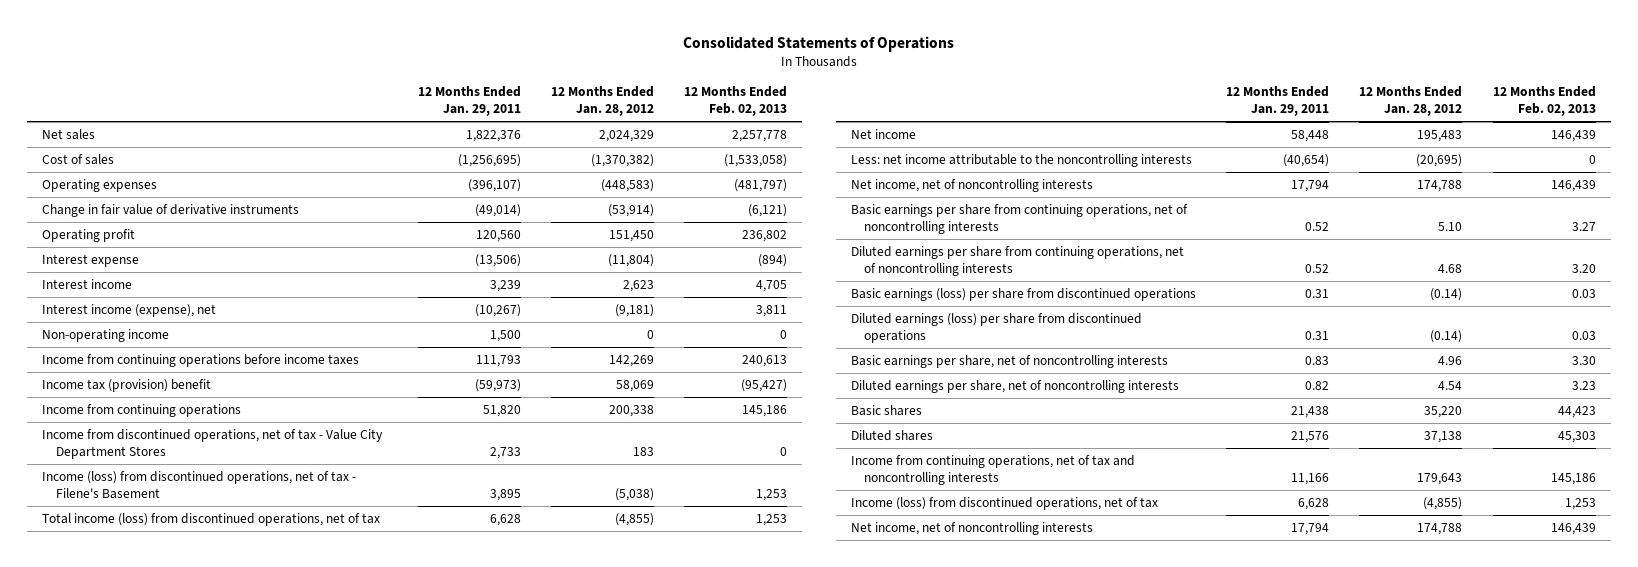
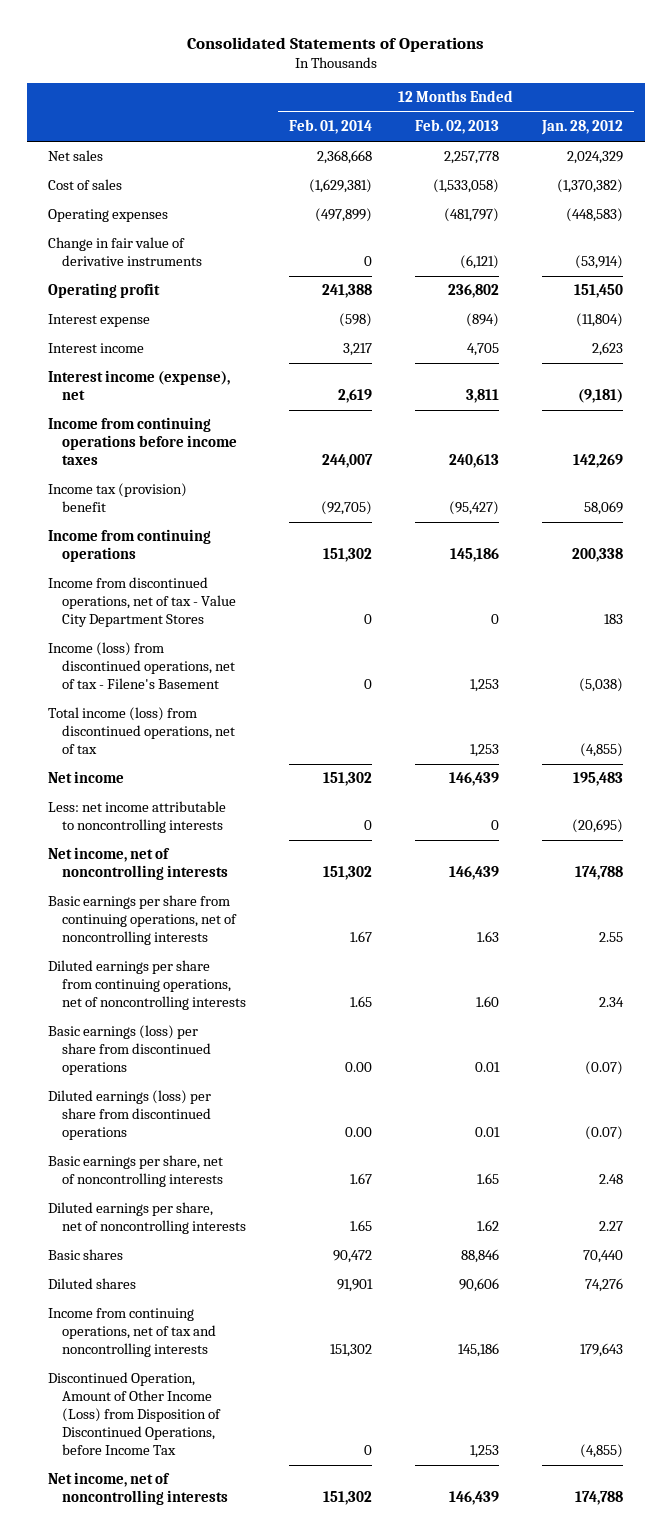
[417,85,521,117] 12 Months Ended Jan. 29, 2011 -> none
none -> [288,119,372,135] Feb. 01, 2014
[42,328,170,342] Non-operating income -> none
[850,153,1192,167] Less: net income attributable to the noncontrolling interests -> [48,801,227,834] Less: net income attributable to noncontrolling interests
[1438,222,1463,232] 5.10 -> [599,932,624,943] 2.55
[1571,222,1596,232] 3.27 -> [476,931,499,943] 1.63
[1438,264,1463,274] 4.68 -> [599,997,625,1008] 2.34
[1571,264,1596,274] 3.20 -> [475,996,499,1008] 1.60
[1430,287,1463,301] (0.14) -> [585,1061,624,1076] (0.07)
[1571,288,1596,298] 0.03 -> [474,1062,500,1073] 0.01
[1430,330,1463,344] (0.14) -> [585,1126,624,1141] (0.07)
[1571,331,1596,341] 0.03 -> [474,1127,500,1138] 0.01
[1438,355,1463,365] 4.96 -> [599,1174,624,1185] 2.48
[1571,355,1596,365] 3.30 -> [476,1173,499,1185] 1.65
[1438,380,1463,390] 4.54 -> [599,1221,624,1232] 2.27
[1571,380,1596,390] 3.23 -> [476,1220,499,1232] 1.62
[1424,405,1463,418] 35,220 -> [583,1250,624,1264] 70,440
[1557,405,1596,418] 44,423 -> [460,1249,499,1264] 88,846
[1424,430,1463,443] 37,138 -> [585,1278,624,1293] 74,276
[1557,430,1596,443] 45,303 -> [458,1278,499,1293] 90,606
[850,496,1158,510] Income (loss) from discontinued operations, net of tax -> [48,1372,221,1456] Discontinued Operation, Amount of Other Income (Loss) from Disposition of Discontinued Operations, before Income Tax

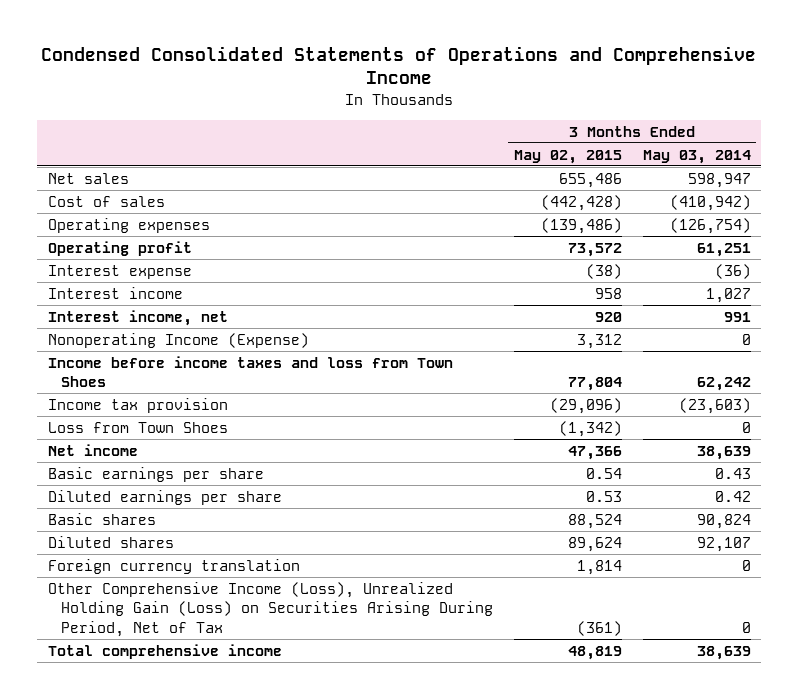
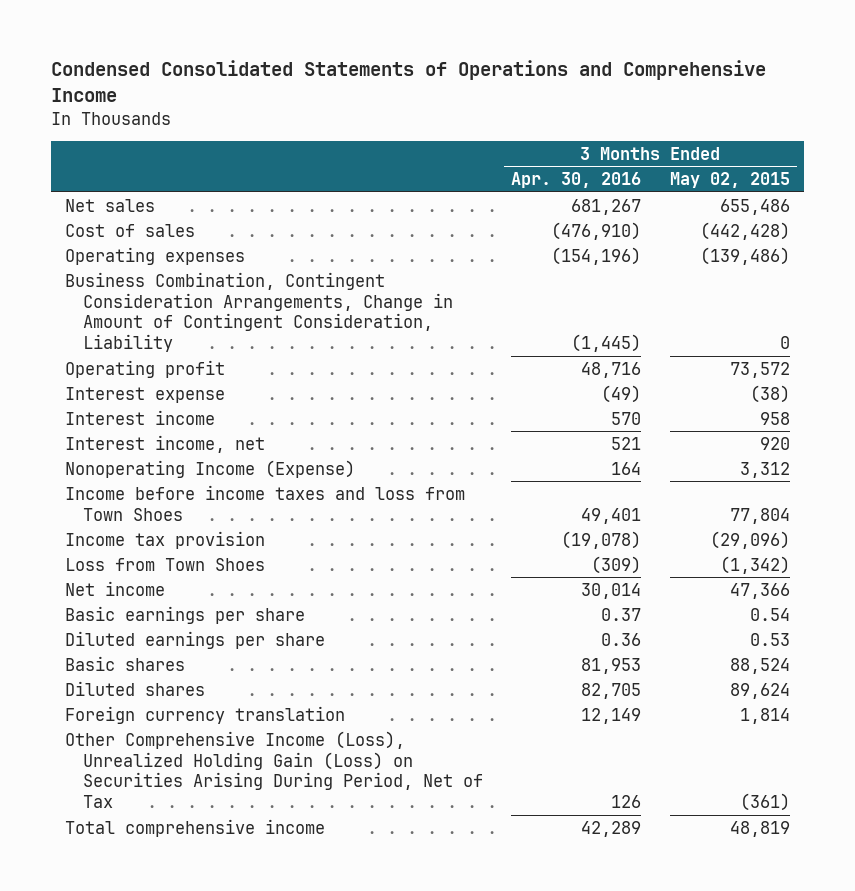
[642,149,751,164] May 03, 2014 -> none
none -> [511,172,642,189] Apr. 30, 2016
none -> [64,271,453,353] Business Combination, Contingent Consideration Arrangements, Change in Amount of Contingent Consideration, Liability

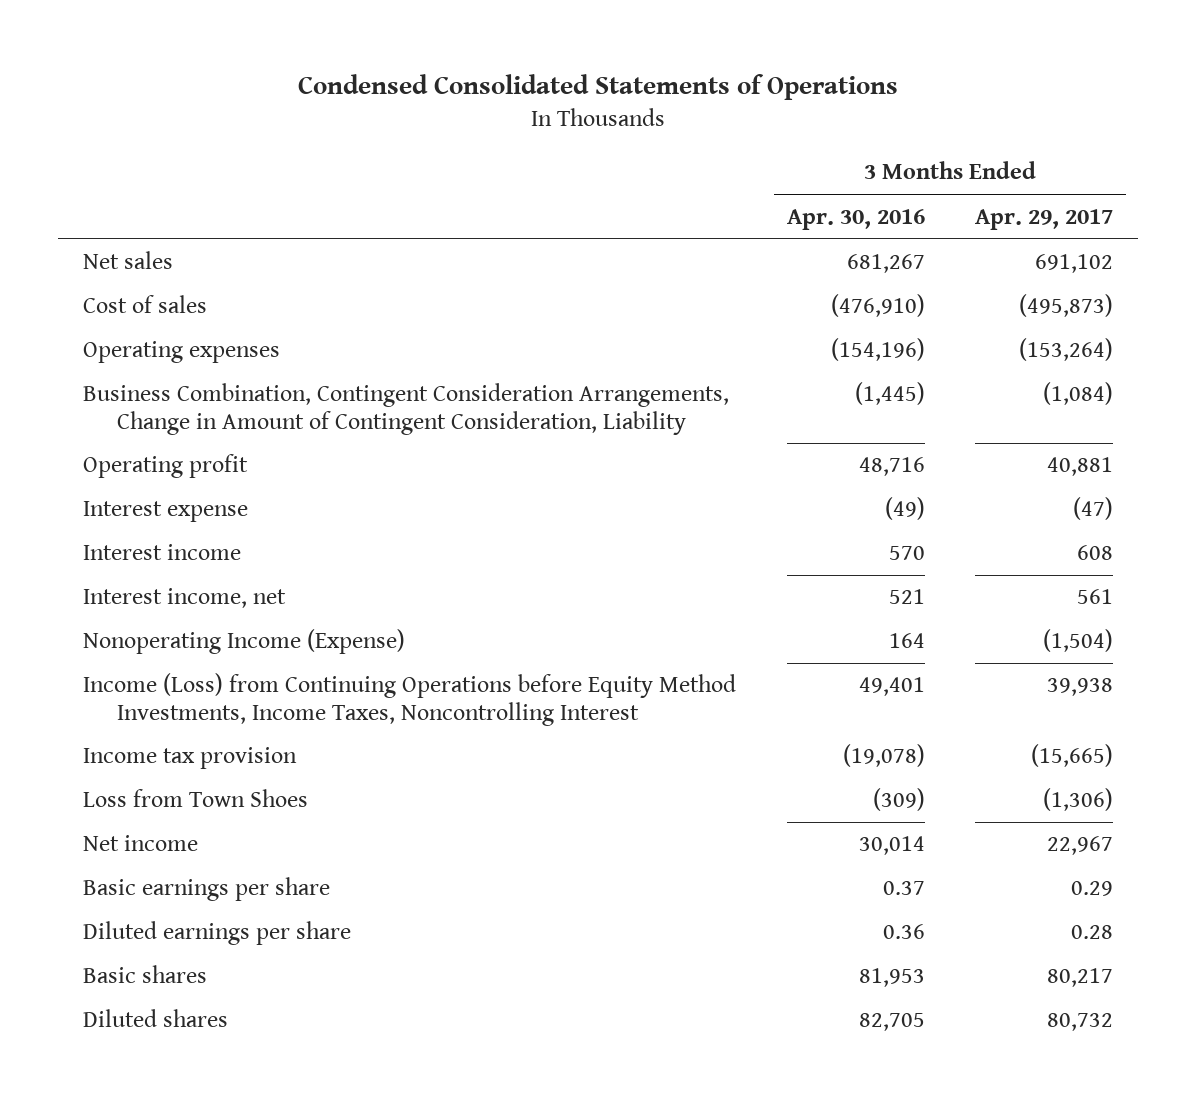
[50,60,766,103] Condensed Consolidated Statements of Operations and Comprehensive Income -> [298,74,899,101] Condensed Consolidated Statements of Operations
[669,172,790,189] May 02, 2015 -> none
none -> [975,208,1114,230] Apr. 29, 2017
[64,484,465,521] Income before income taxes and loss from Town Shoes -> [83,673,737,726] Income (Loss) from Continuing Operations before Equity Method Investments, Income Taxes, Noncontrolling Interest
[64,705,345,724] Foreign currency translation -> none
[64,730,483,809] Other Comprehensive Income (Loss), Unrealized Holding Gain (Loss) on Securities Arising During Period, Net of Tax -> none
[64,818,325,837] Total comprehensive income -> none

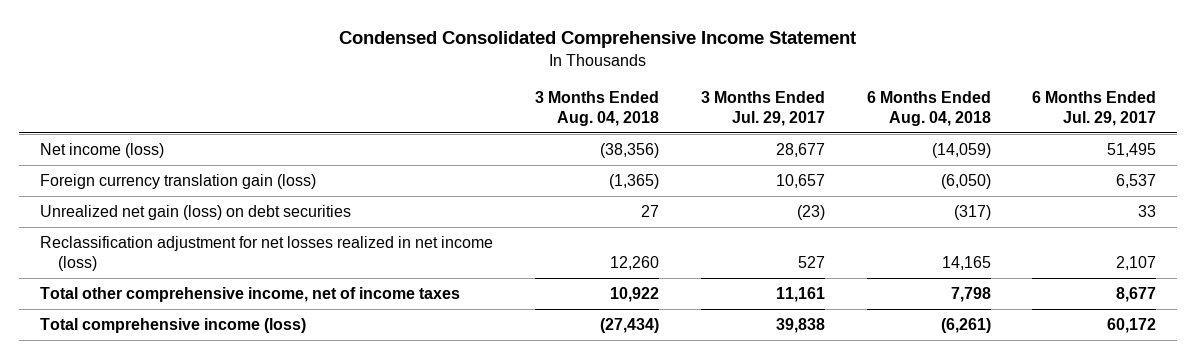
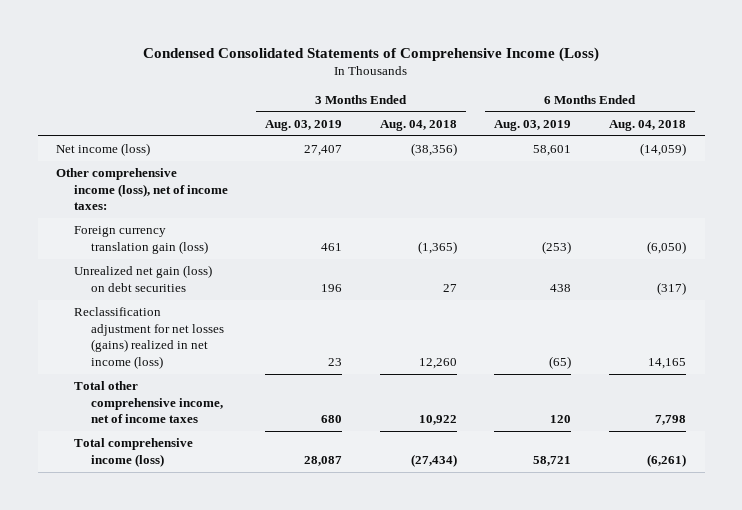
[339,31,857,49] Condensed Consolidated Comprehensive Income Statement -> [143,46,600,62] Condensed Consolidated Statements of Comprehensive Income (Loss)
[700,91,825,126] 3 Months Ended Jul. 29, 2017 -> none
[1032,91,1157,126] 6 Months Ended Jul. 29, 2017 -> none
none -> [265,119,343,131] Aug. 03, 2019
none -> [494,119,572,131] Aug. 03, 2019
none -> [56,168,228,211] Other comprehensive income (loss), net of income taxes:
[40,235,494,271] Reclassification adjustment for net losses realized in net income (loss) -> [73,307,224,370] Reclassification adjustment for net losses (gains) realized in net income (loss)

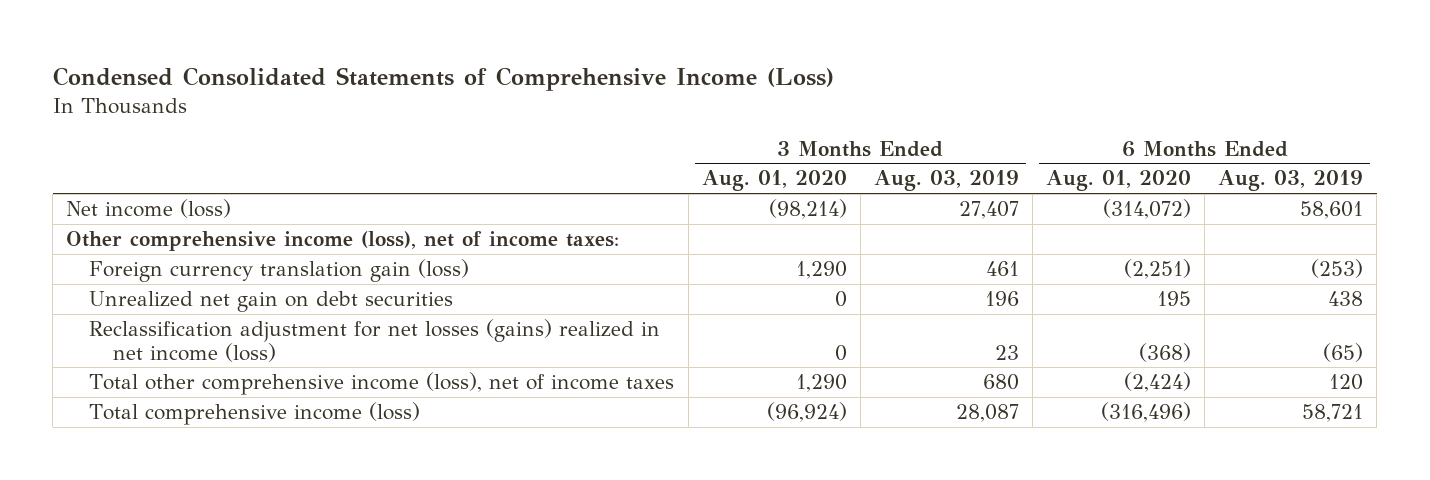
[379,119,457,131] Aug. 04, 2018 -> none
[608,119,686,131] Aug. 04, 2018 -> none
none -> [701,170,847,192] Aug. 01, 2020
none -> [1046,170,1192,192] Aug. 01, 2020
[73,265,212,292] Unrealized net gain (loss) on debt securities -> [89,290,454,312] Unrealized net gain on debt securities
[73,381,223,424] Total other comprehensive income, net of income taxes -> [89,371,675,395] Total other comprehensive income (loss), net of income taxes

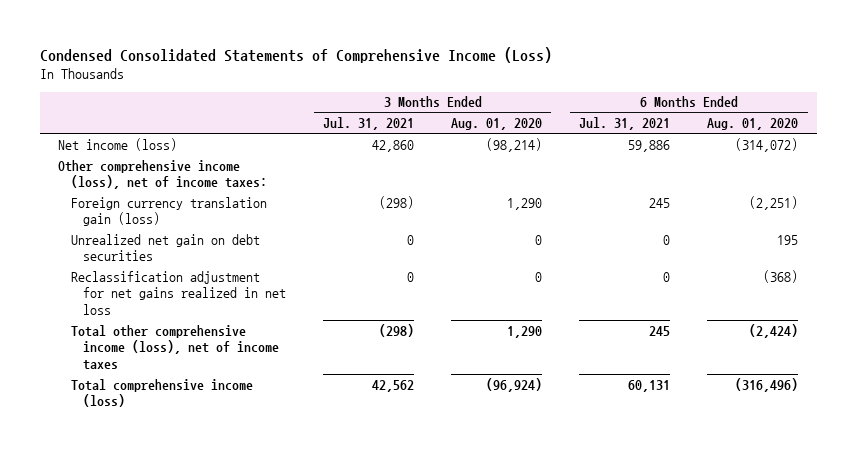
[873,170,1019,192] Aug. 03, 2019 -> none
[1218,170,1364,192] Aug. 03, 2019 -> none
none -> [323,117,415,131] Jul. 31, 2021
none -> [579,117,671,131] Jul. 31, 2021
[89,318,661,362] Reclassification adjustment for net losses (gains) realized in net income (loss) -> [70,270,287,315] Reclassification adjustment for net gains realized in net loss

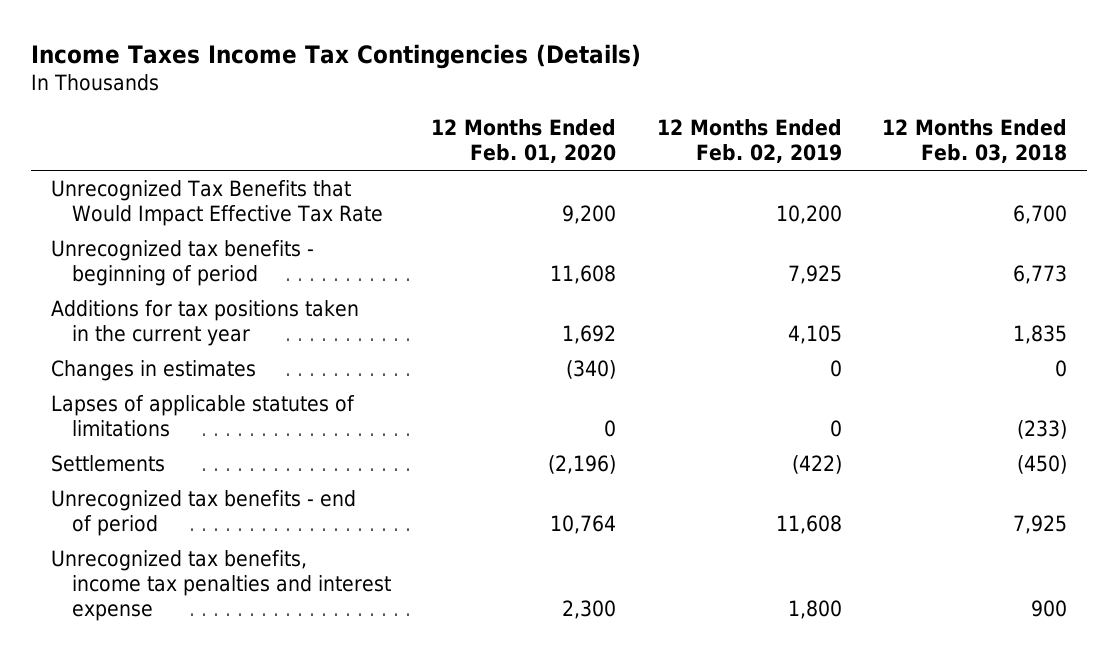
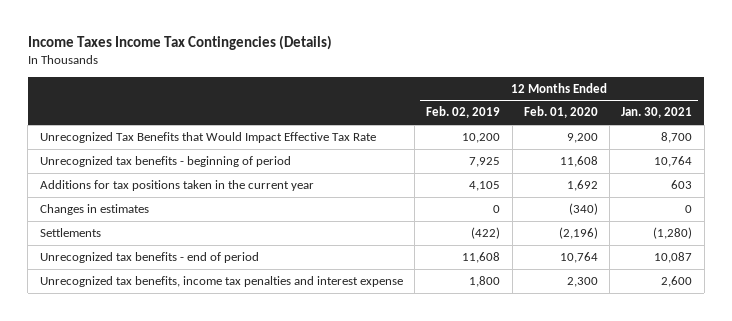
[881,119,1067,164] 12 Months Ended Feb. 03, 2018 -> none
none -> [621,107,693,119] Jan. 30, 2021
[51,394,356,437] Lapses of applicable statutes of limitations -> none

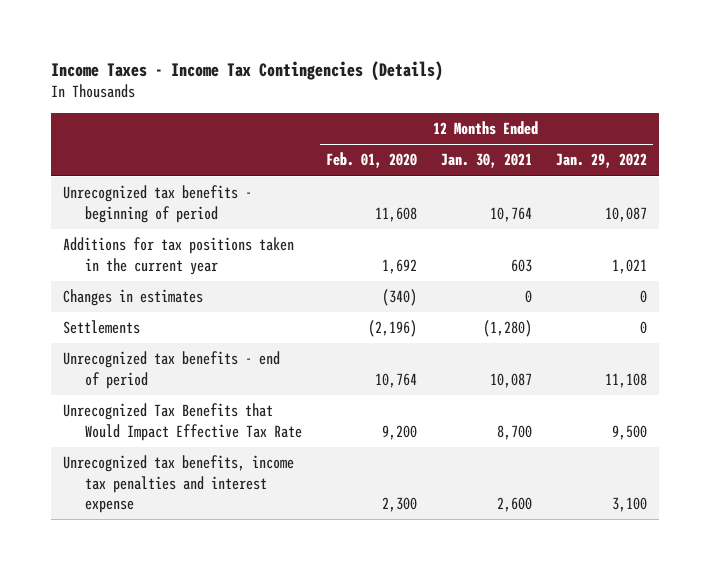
[27,35,332,51] Income Taxes Income Tax Contingencies (Details) -> [51,60,444,81] Income Taxes - Income Tax Contingencies (Details)
[426,106,501,119] Feb. 02, 2019 -> none
none -> [555,153,647,169] Jan. 29, 2022
[39,132,376,144] Unrecognized Tax Benefits that Would Impact Effective Tax Rate -> [63,403,302,441] Unrecognized Tax Benefits that Would Impact Effective Tax Rate

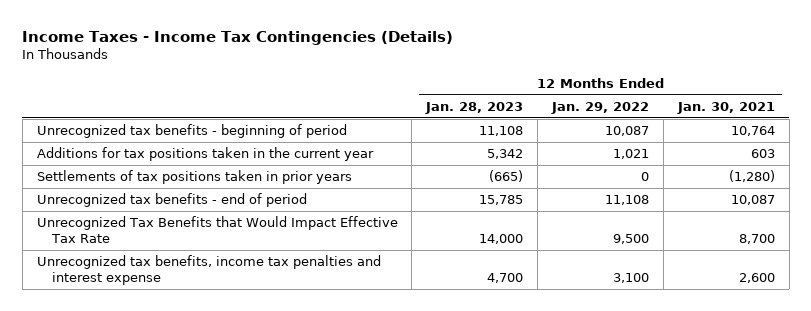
[325,152,417,169] Feb. 01, 2020 -> none
none -> [425,101,524,114] Jan. 28, 2023
[63,289,204,307] Changes in estimates -> none
[63,320,141,335] Settlements -> [36,170,352,185] Settlements of tax positions taken in prior years

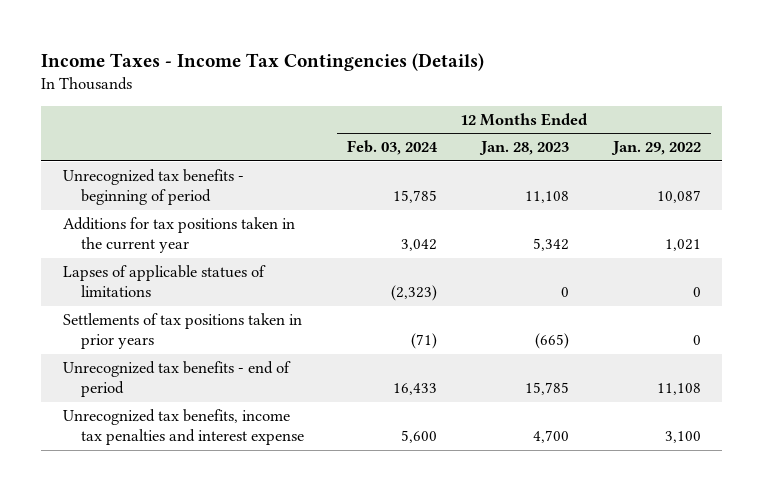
[676,101,775,114] Jan. 30, 2021 -> none
none -> [347,140,439,156] Feb. 03, 2024
none -> [63,265,267,298] Lapses of applicable statues of limitations
[36,216,398,244] Unrecognized Tax Benefits that Would Impact Effective Tax Rate -> none

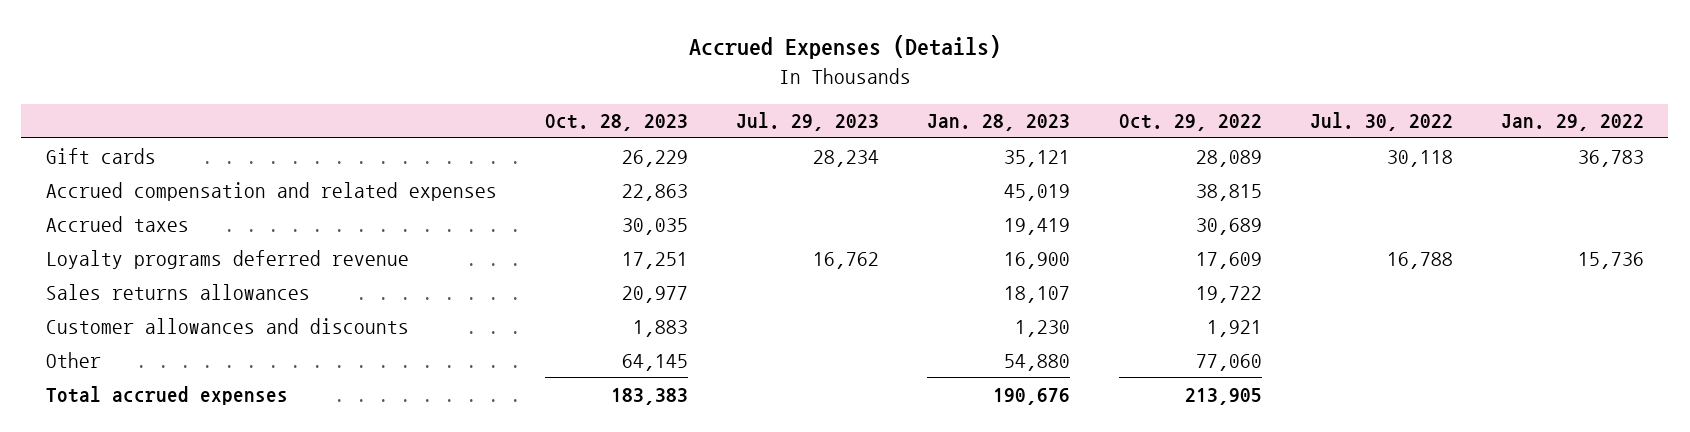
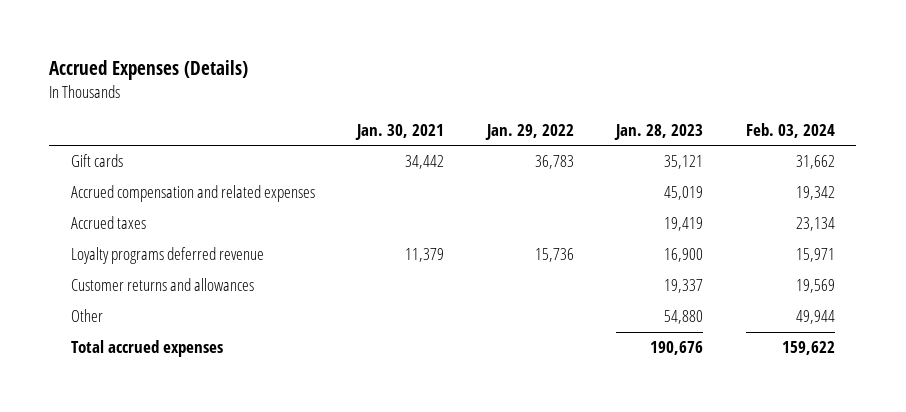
[544,114,688,132] Oct. 28, 2023 -> none
[736,112,880,132] Jul. 29, 2023 -> none
[1118,114,1262,132] Oct. 29, 2022 -> none
[1309,112,1453,132] Jul. 30, 2022 -> none
none -> [355,123,445,140] Jan. 30, 2021
none -> [746,122,836,138] Feb. 03, 2024
[45,317,409,334] Customer allowances and discounts -> none
[45,283,310,300] Sales returns allowances -> [70,278,254,292] Customer returns and allowances
[1004,285,1071,303] 18,107 -> [664,279,704,294] 19,337

